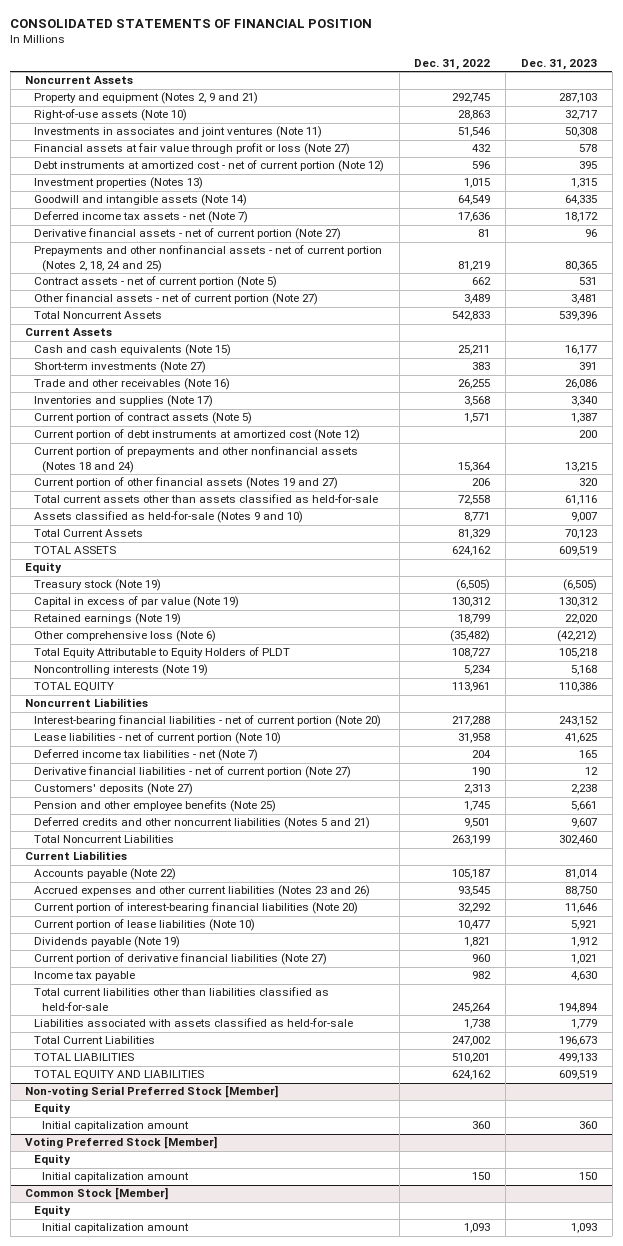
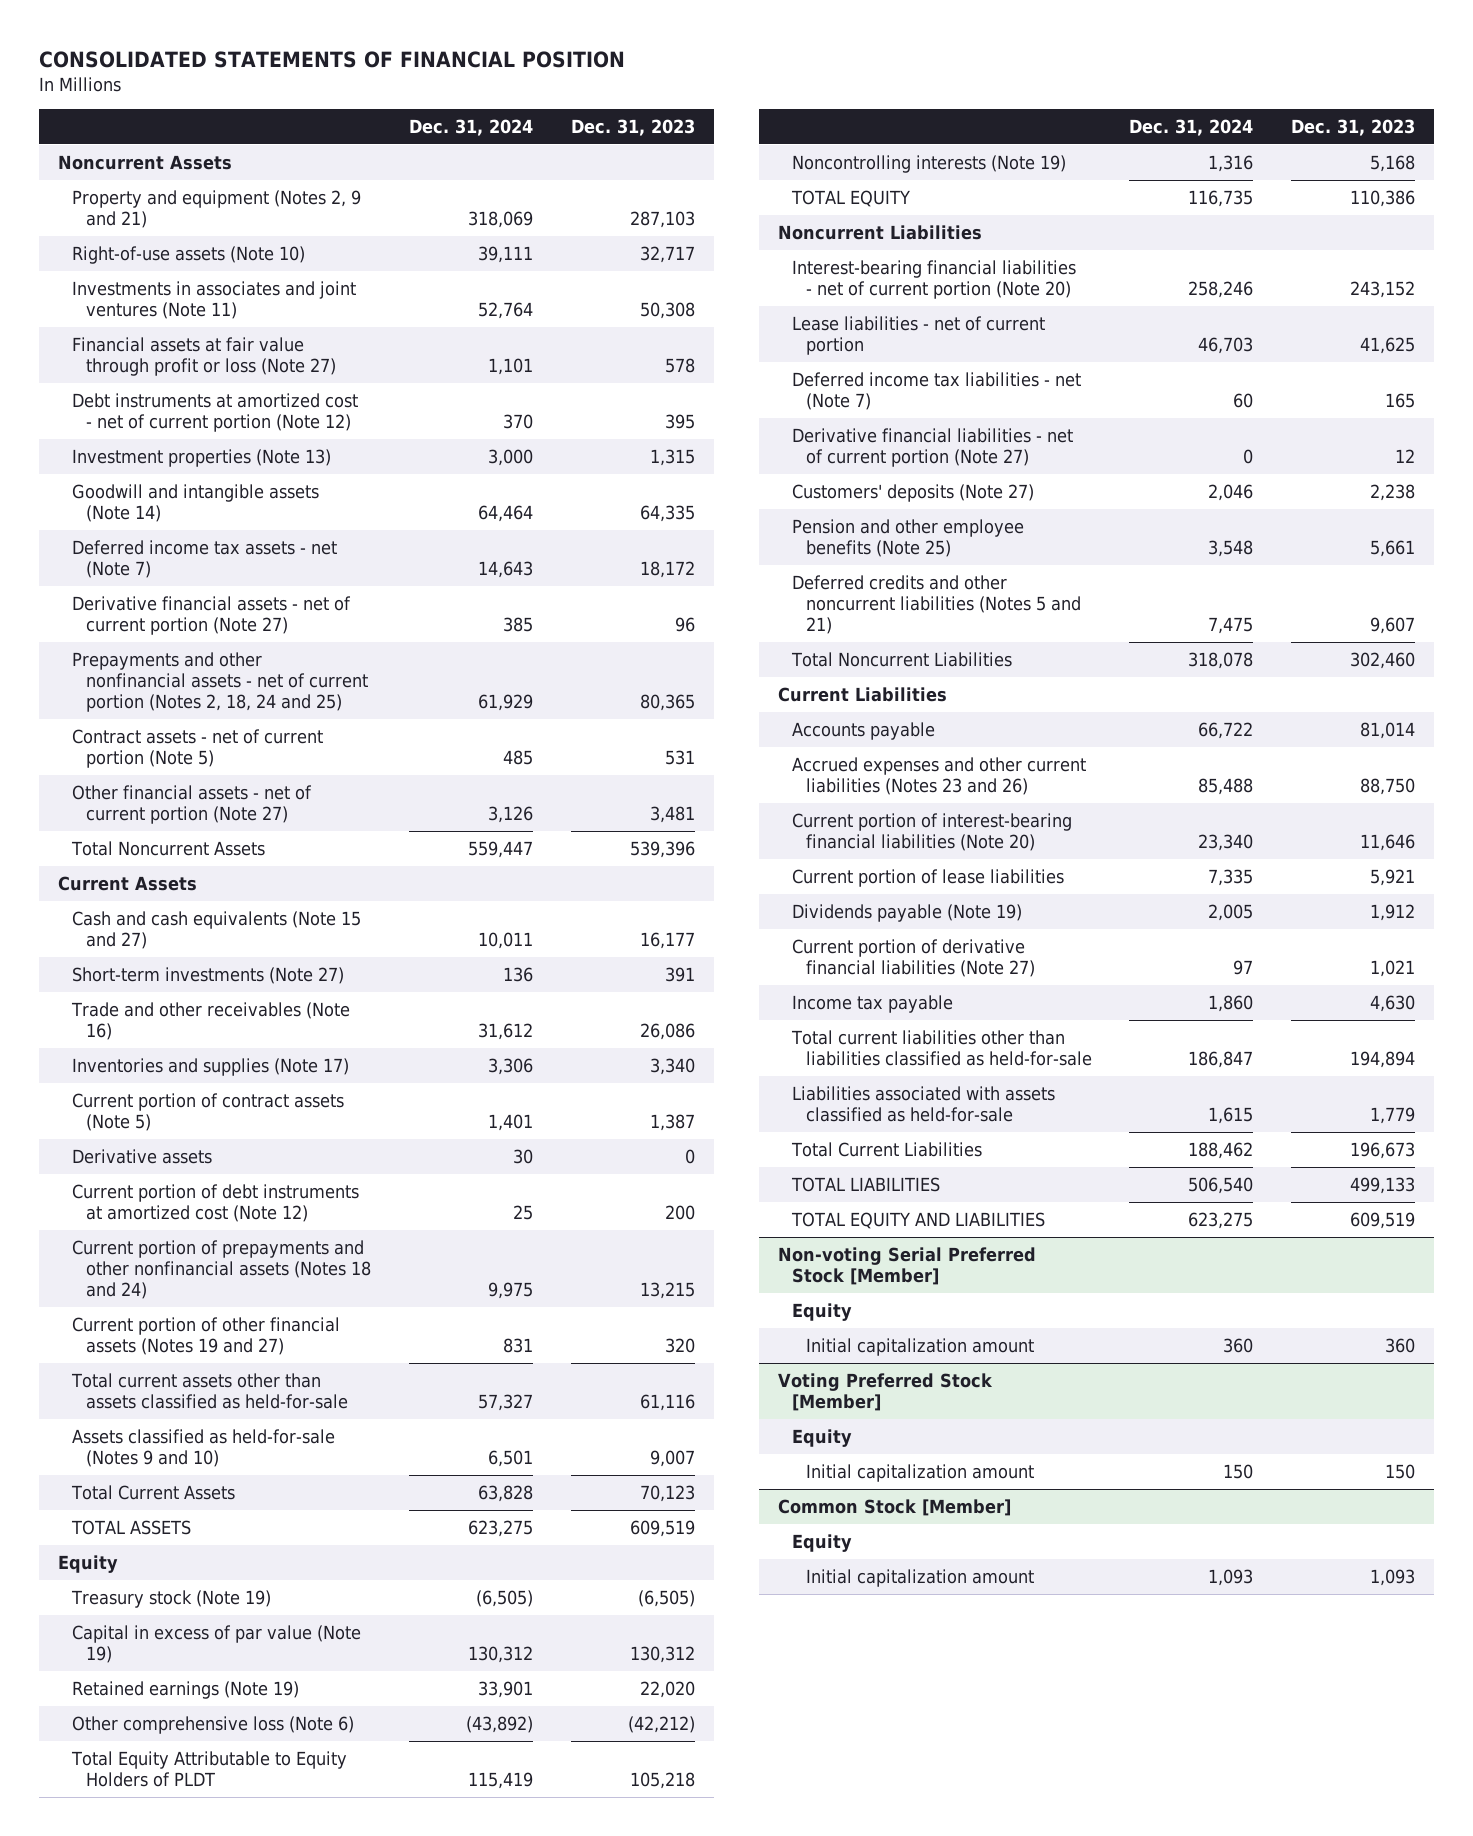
[414,58,491,70] Dec. 31, 2022 -> none
none -> [409,118,534,136] Dec. 31, 2024
[33,177,203,190] Investment properties (Notes 13) -> [71,448,331,467] Investment properties (Note 13)
[33,344,231,357] Cash and cash equivalents (Note 15) -> [71,910,361,950] Cash and cash equivalents (Note 15 and 27)
none -> [71,1148,212,1164] Derivative assets
[33,732,281,745] Lease liabilities - net of current portion (Note 10) -> [791,315,1045,356] Lease liabilities - net of current portion
[33,868,176,881] Accounts payable (Note 22) -> [791,721,935,740] Accounts payable
[33,919,255,932] Current portion of lease liabilities (Note 10) -> [791,868,1064,887] Current portion of lease liabilities

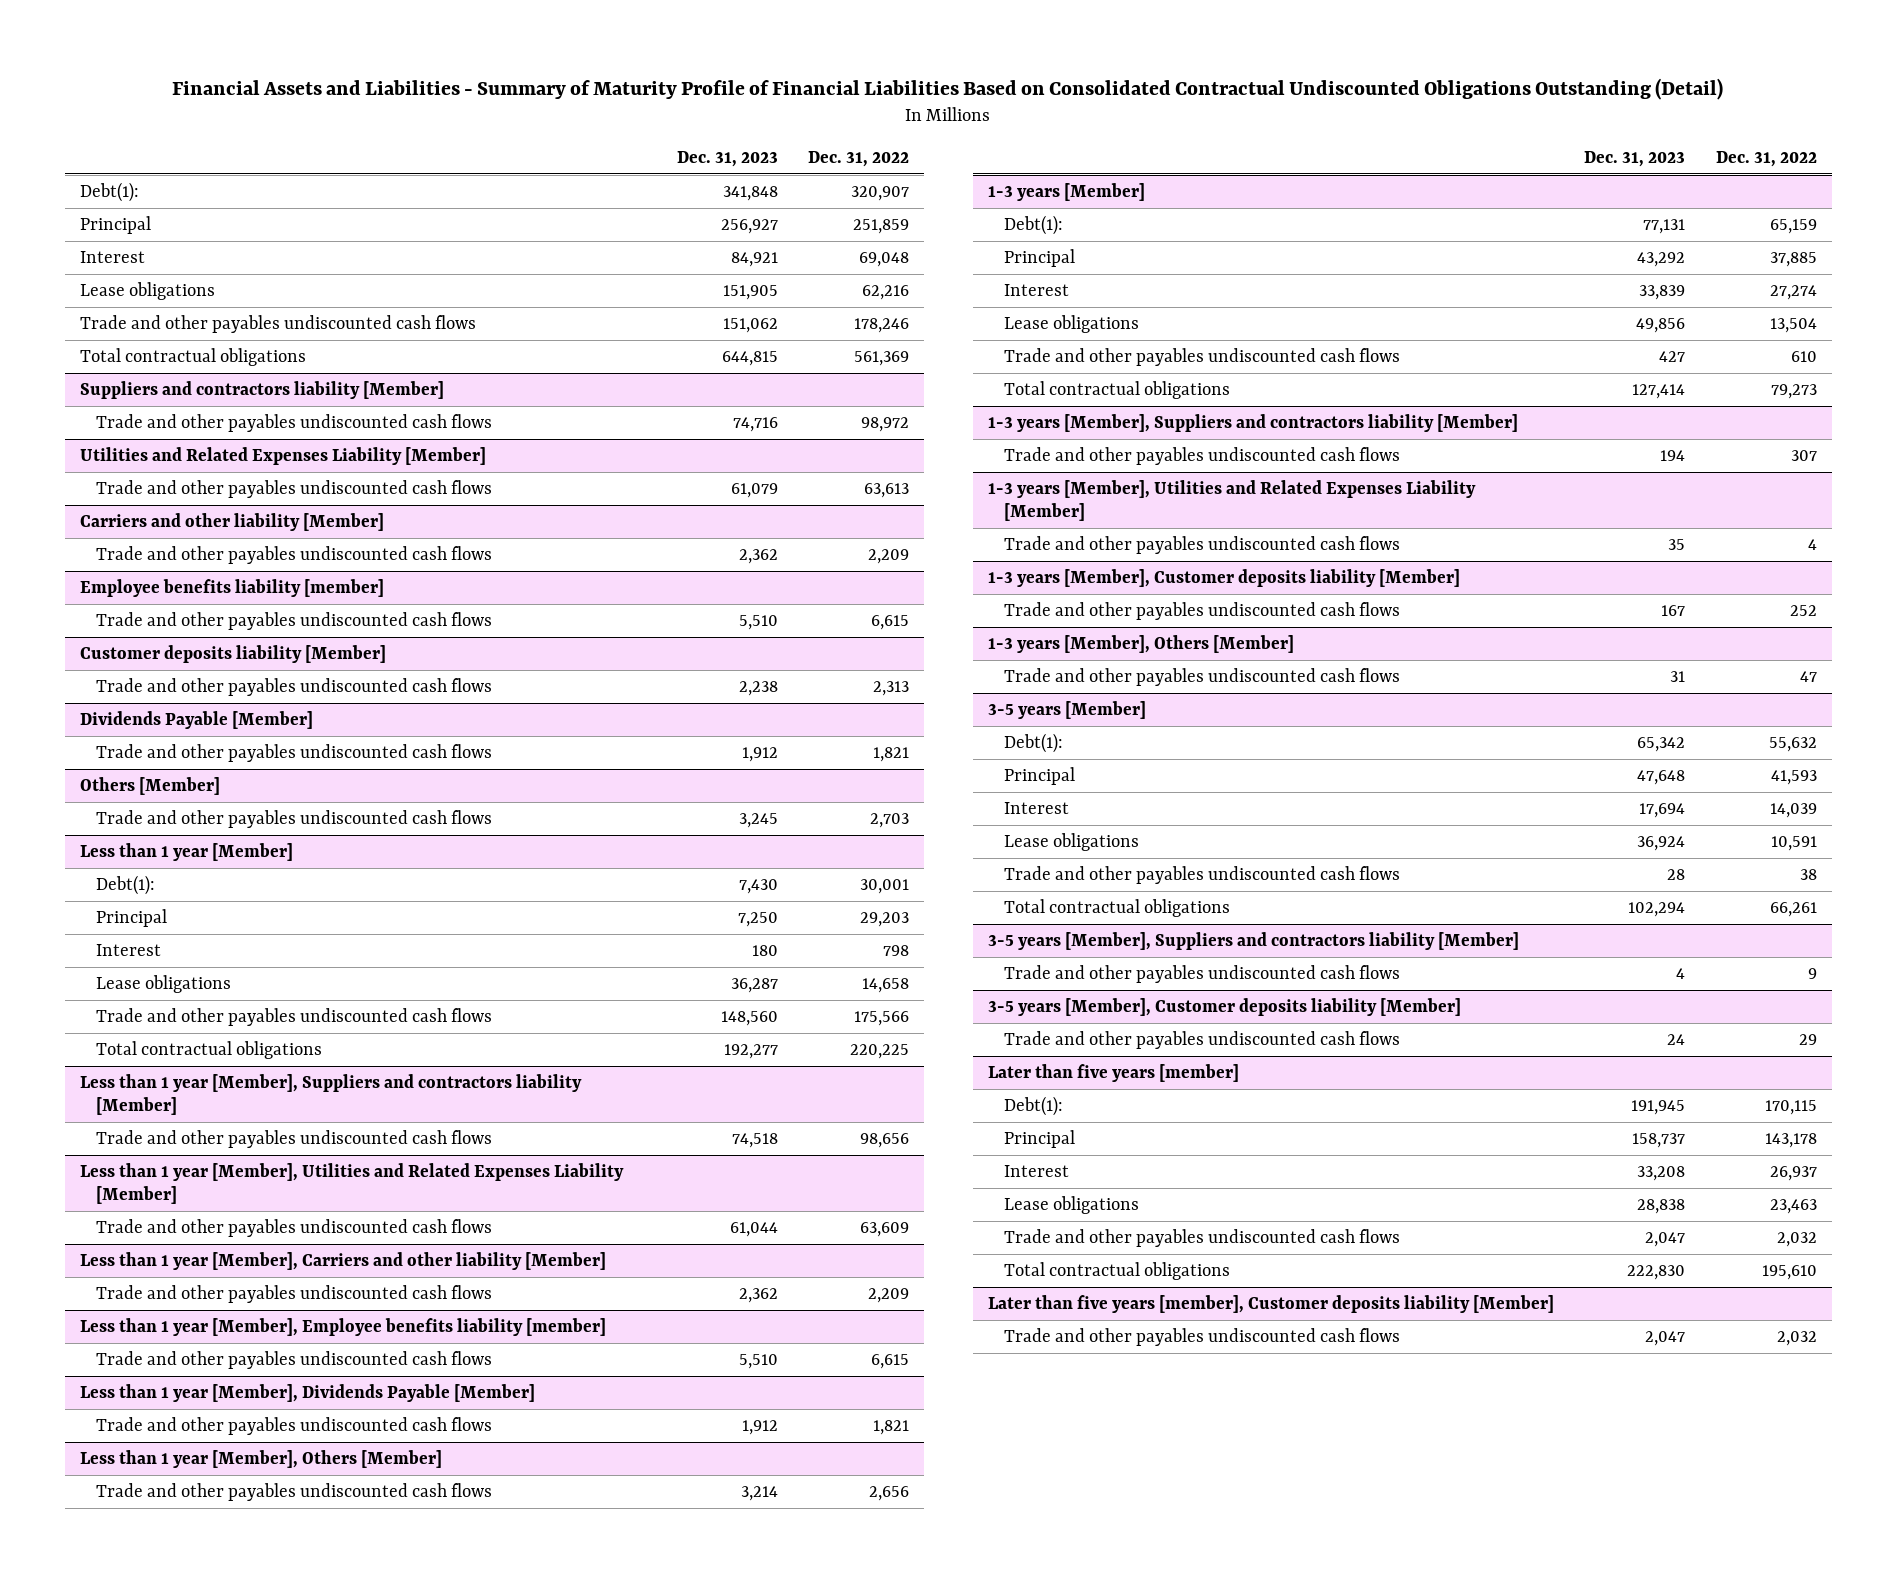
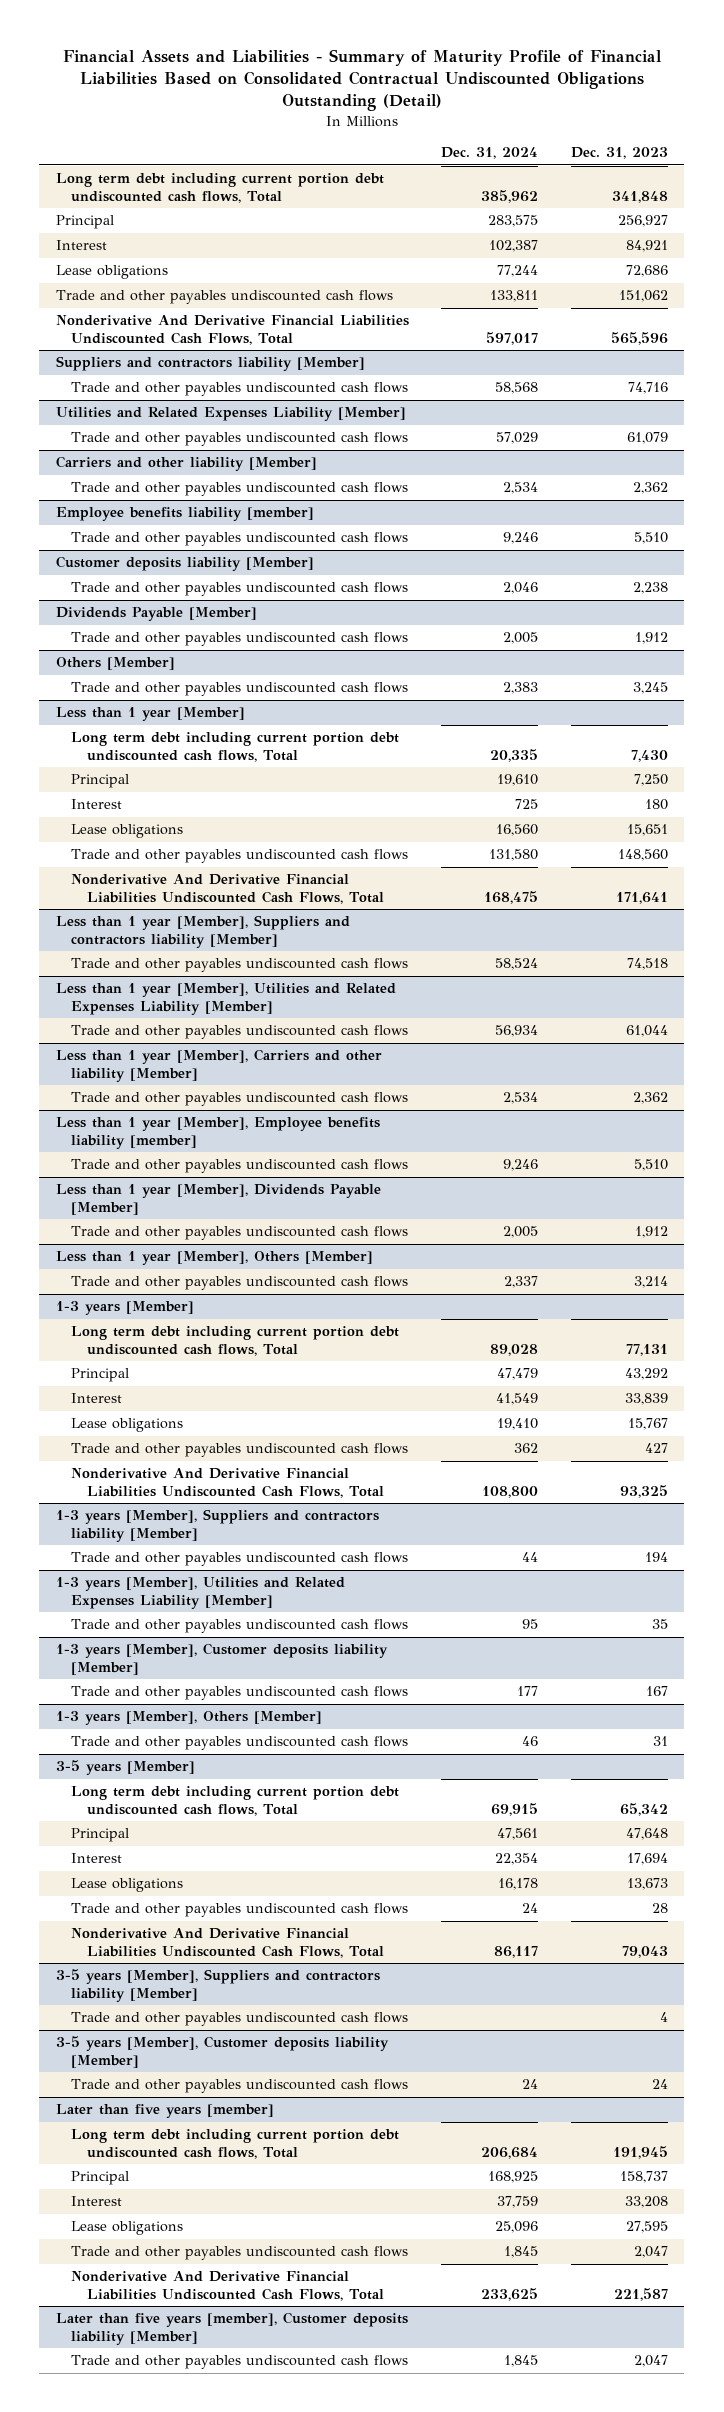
[807,150,909,167] Dec. 31, 2022 -> none
none -> [441,147,539,160] Dec. 31, 2024
[80,181,140,202] Debt(1): -> [55,173,384,204] Long term debt including current portion debt undiscounted cash flows, Total
[722,284,778,300] 151,905 -> [625,265,668,278] 72,686
[80,347,307,366] Total contractual obligations -> none
none -> [55,315,409,346] Nonderivative And Derivative Financial Liabilities Undiscounted Cash Flows, Total
[96,874,156,895] Debt(1): -> [71,732,400,763] Long term debt including current portion debt undiscounted cash flows, Total
[730,977,778,993] 36,287 -> [626,824,668,837] 15,651
[96,1040,323,1059] Total contractual obligations -> none
none -> [71,874,385,905] Nonderivative And Derivative Financial Liabilities Undiscounted Cash Flows, Total
[1003,214,1063,235] Debt(1): -> [71,1326,400,1357] Long term debt including current portion debt undiscounted cash flows, Total
[1636,317,1686,333] 49,856 -> [627,1418,668,1431] 15,767
[1003,380,1230,399] Total contractual obligations -> none
none -> [71,1468,385,1499] Nonderivative And Derivative Financial Liabilities Undiscounted Cash Flows, Total
[1003,732,1063,753] Debt(1): -> [71,1786,400,1817] Long term debt including current portion debt undiscounted cash flows, Total
[1637,835,1686,851] 36,924 -> [626,1878,668,1891] 13,673
[1003,898,1230,917] Total contractual obligations -> none
none -> [71,1928,385,1959] Nonderivative And Derivative Financial Liabilities Undiscounted Cash Flows, Total
[1003,1095,1063,1116] Debt(1): -> [71,2129,400,2160] Long term debt including current portion debt undiscounted cash flows, Total
[1637,1198,1686,1214] 28,838 -> [625,2221,668,2234] 27,595
[1003,1261,1230,1280] Total contractual obligations -> none
none -> [71,2271,385,2302] Nonderivative And Derivative Financial Liabilities Undiscounted Cash Flows, Total

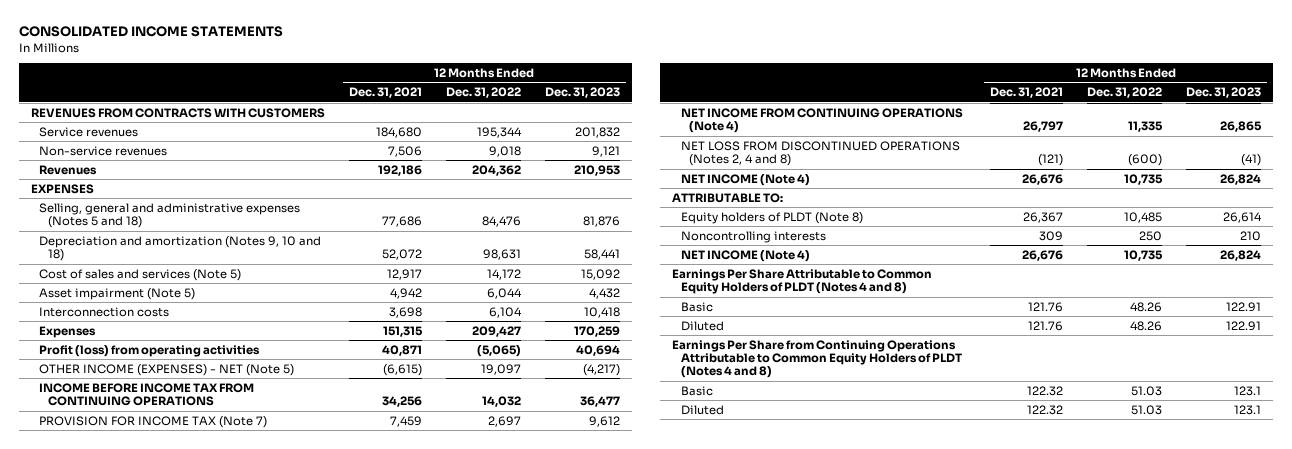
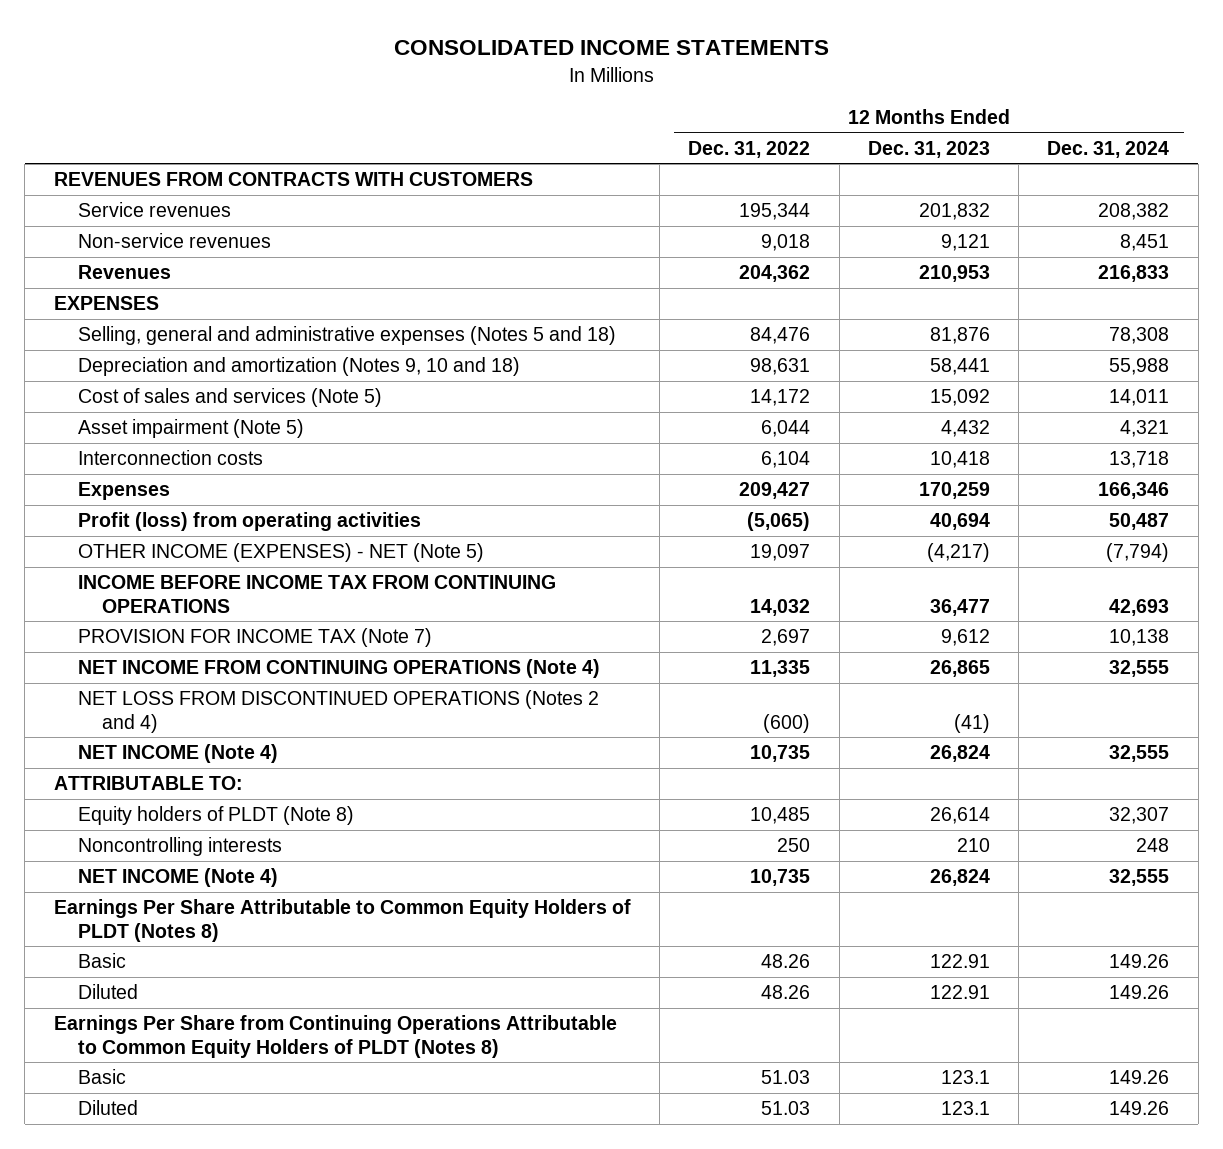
[348,87,422,99] Dec. 31, 2021 -> none
none -> [1047,140,1170,158] Dec. 31, 2024
[680,140,960,167] NET LOSS FROM DISCONTINUED OPERATIONS (Notes 2, 4 and 8) -> [77,690,599,733] NET LOSS FROM DISCONTINUED OPERATIONS (Notes 2 and 4)
[672,268,933,295] Earnings Per Share Attributable to Common Equity Holders of PLDT (Notes 4 and 8) -> [53,899,631,942] Earnings Per Share Attributable to Common Equity Holders of PLDT (Notes 8)
[672,339,962,379] Earnings Per Share from Continuing Operations Attributable to Common Equity Holders of PLDT (Notes 4 and 8) -> [53,1015,617,1058] Earnings Per Share from Continuing Operations Attributable to Common Equity Holders of PLDT (Notes 8)

